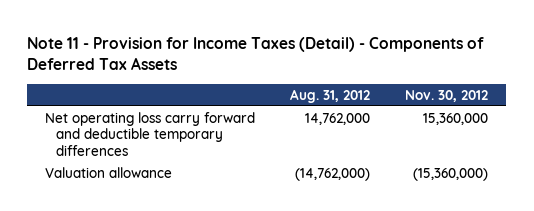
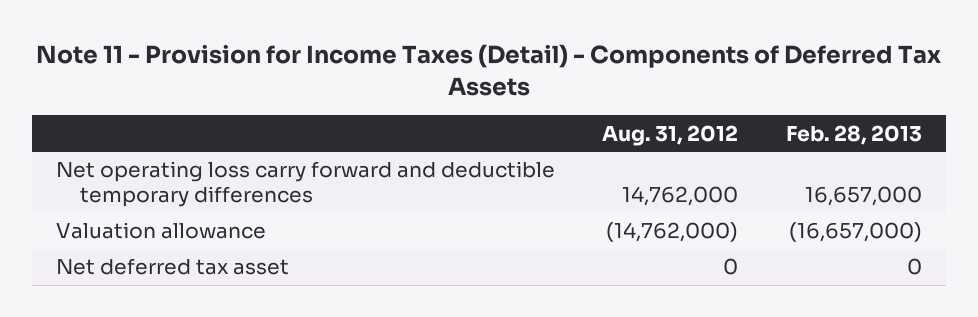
[405,89,489,102] Nov. 30, 2012 -> none
none -> [785,124,922,145] Feb. 28, 2013
none -> [55,258,289,276] Net deferred tax asset

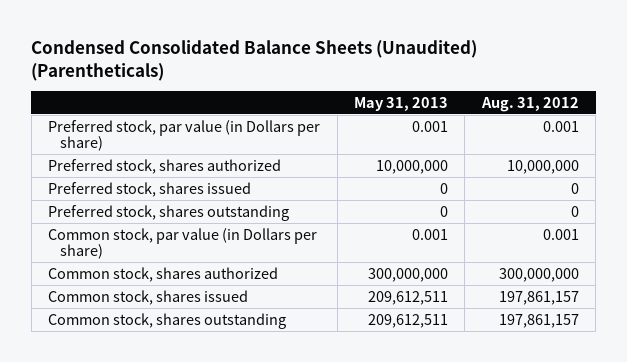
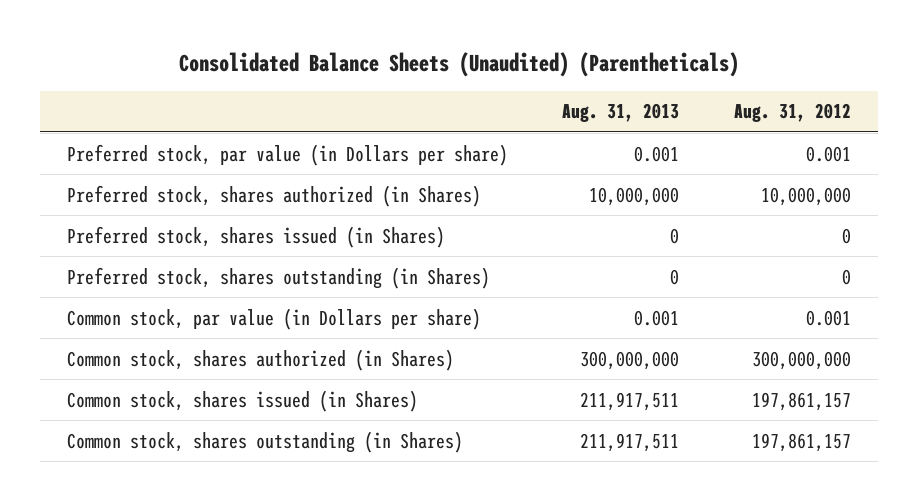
[31,39,478,81] Condensed Consolidated Balance Sheets (Unaudited) (Parentheticals) -> [178,51,739,77] Consolidated Balance Sheets (Unaudited) (Parentheticals)
[353,96,448,111] May 31, 2013 -> none
none -> [562,103,680,123] Aug. 31, 2013
[48,158,282,174] Preferred stock, shares authorized -> [67,184,482,207] Preferred stock, shares authorized (in Shares)
[48,181,252,197] Preferred stock, shares issued -> [67,225,446,248] Preferred stock, shares issued (in Shares)
[48,204,290,221] Preferred stock, shares outstanding -> [67,266,491,289] Preferred stock, shares outstanding (in Shares)
[48,266,279,282] Common stock, shares authorized -> [67,348,455,371] Common stock, shares authorized (in Shares)
[48,289,249,305] Common stock, shares issued -> [67,389,419,412] Common stock, shares issued (in Shares)
[48,312,287,329] Common stock, shares outstanding -> [67,430,464,453] Common stock, shares outstanding (in Shares)

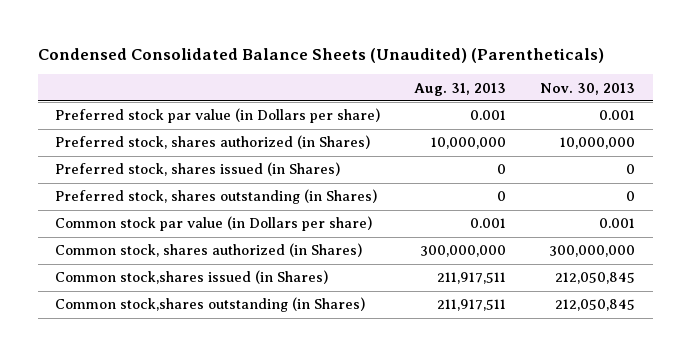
[178,51,739,77] Consolidated Balance Sheets (Unaudited) (Parentheticals) -> [37,48,604,64] Condensed Consolidated Balance Sheets (Unaudited) (Parentheticals)
[733,103,851,123] Aug. 31, 2012 -> none
none -> [540,82,636,95] Nov. 30, 2013
[67,143,509,166] Preferred stock, par value (in Dollars per share) -> [55,108,381,124] Preferred stock par value (in Dollars per share)
[67,307,482,330] Common stock, par value (in Dollars per share) -> [55,216,373,232] Common stock par value (in Dollars per share)
[67,389,419,412] Common stock, shares issued (in Shares) -> [55,270,329,285] Common stock,shares issued (in Shares)
[67,430,464,453] Common stock, shares outstanding (in Shares) -> [55,297,366,313] Common stock,shares outstanding (in Shares)

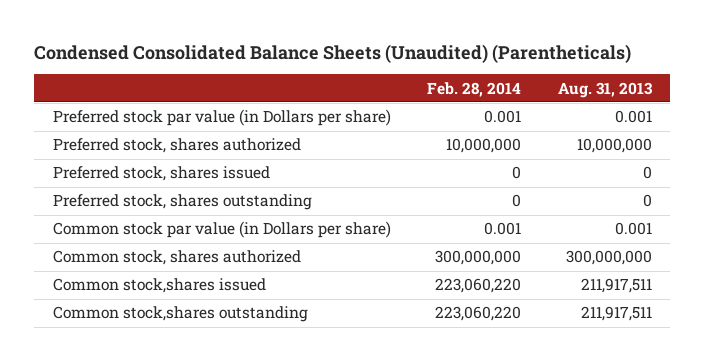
[540,82,636,95] Nov. 30, 2013 -> none
none -> [427,81,522,97] Feb. 28, 2014
[55,135,371,150] Preferred stock, shares authorized (in Shares) -> [52,138,301,154] Preferred stock, shares authorized
[55,162,341,177] Preferred stock, shares issued (in Shares) -> [52,166,270,182] Preferred stock, shares issued
[55,189,378,205] Preferred stock, shares outstanding (in Shares) -> [52,194,312,211] Preferred stock, shares outstanding
[55,243,363,258] Common stock, shares authorized (in Shares) -> [52,250,301,266] Common stock, shares authorized
[55,270,329,285] Common stock,shares issued (in Shares) -> [52,278,266,294] Common stock,shares issued
[55,297,366,313] Common stock,shares outstanding (in Shares) -> [52,306,308,323] Common stock,shares outstanding

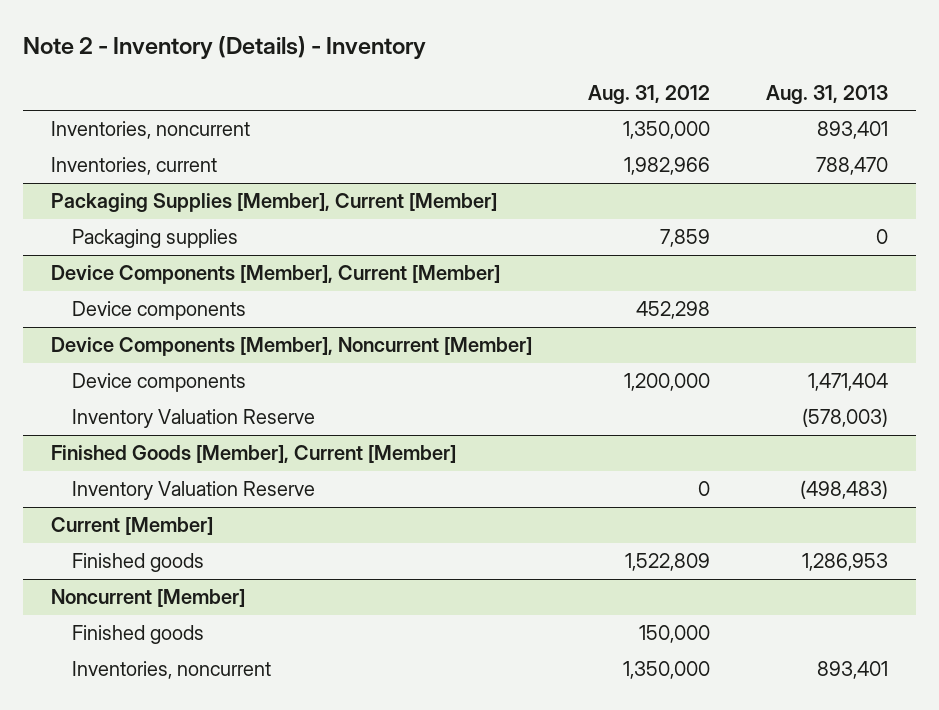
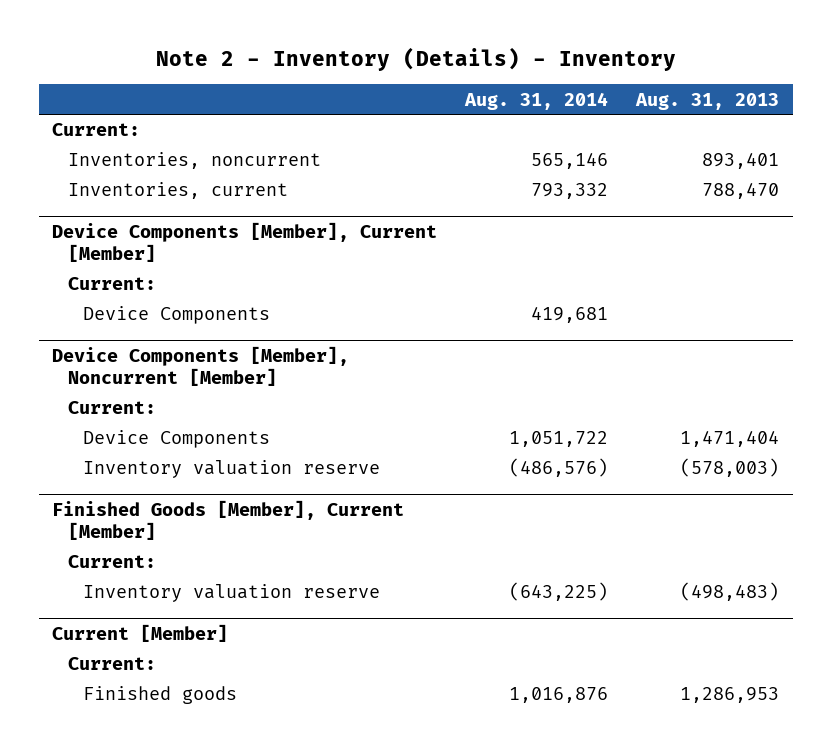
[588,84,711,104] Aug. 31, 2012 -> none
none -> [464,91,609,110] Aug. 31, 2014
none -> [52,123,141,137] Current:
[51,193,498,213] Packaging Supplies [Member], Current [Member] -> none
[72,229,239,249] Packaging supplies -> none
none -> [67,277,156,291] Current:
[72,301,247,321] Device components -> [82,306,270,325] Device Components
none -> [67,401,156,415] Current:
[72,373,247,393] Device components -> [82,430,270,449] Device Components
[72,409,316,429] Inventory Valuation Reserve -> [82,460,380,479] Inventory valuation reserve
none -> [67,555,156,569] Current:
[72,481,316,501] Inventory Valuation Reserve -> [82,584,380,603] Inventory valuation reserve
none -> [67,657,156,671] Current:
[51,589,246,608] Noncurrent [Member] -> none
[72,625,205,645] Finished goods -> none
[72,661,272,680] Inventories, noncurrent -> none

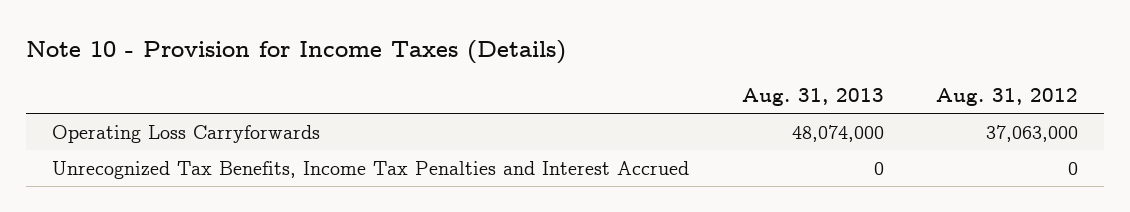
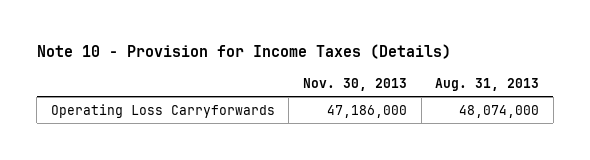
[936,88,1079,107] Aug. 31, 2012 -> none
none -> [303,78,408,92] Nov. 30, 2013
[52,160,690,179] Unrecognized Tax Benefits, Income Tax Penalties and Interest Accrued -> none

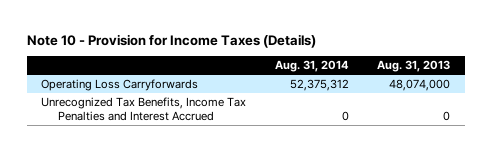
[303,78,408,92] Nov. 30, 2013 -> none
none -> [274,60,349,73] Aug. 31, 2014
none -> [41,97,247,121] Unrecognized Tax Benefits, Income Tax Penalties and Interest Accrued

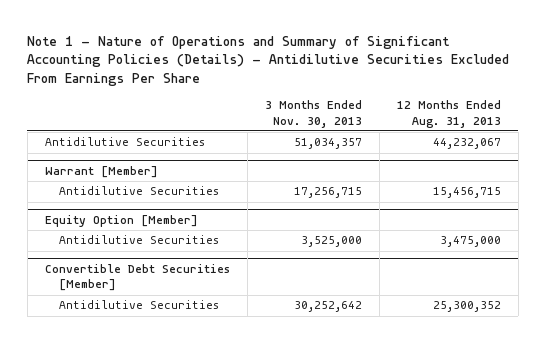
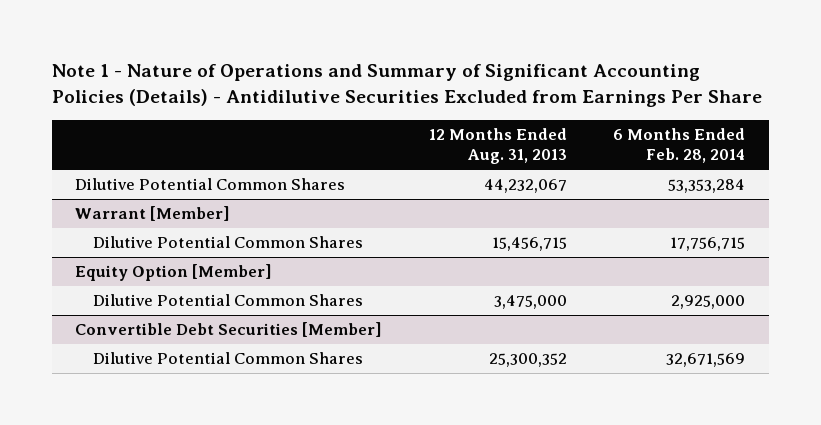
[27,35,510,87] Note 1 - Nature of Operations and Summary of Significant Accounting Policies (Details) - Antidilutive Securities Excluded From Earnings Per Share -> [51,64,762,108] Note 1 - Nature of Operations and Summary of Significant Accounting Policies (Details) - Antidilutive Securities Excluded from Earnings Per Share
[264,100,362,128] 3 Months Ended Nov. 30, 2013 -> none
none -> [613,127,746,164] 6 Months Ended Feb. 28, 2014
[44,137,205,147] Antidilutive Securities -> [75,178,346,191] Dilutive Potential Common Shares
[58,186,219,196] Antidilutive Securities -> [93,236,364,249] Dilutive Potential Common Shares
[58,235,219,245] Antidilutive Securities -> [93,294,364,307] Dilutive Potential Common Shares
[58,300,219,310] Antidilutive Securities -> [93,352,364,365] Dilutive Potential Common Shares

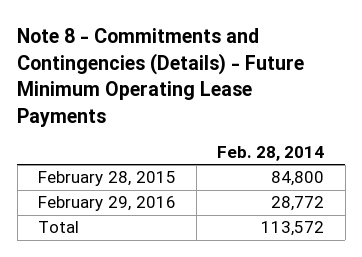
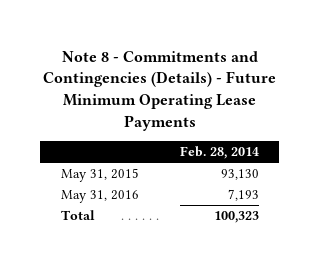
[37,171,176,187] February 28, 2015 -> [60,168,139,183] May 31, 2015
[271,171,325,187] 84,800 -> [220,169,259,181] 93,130
[37,196,176,212] February 29, 2016 -> [60,190,139,204] May 31, 2016
[271,196,325,212] 28,772 -> [227,189,259,202] 7,193
[261,221,325,237] 113,572 -> [213,211,259,224] 100,323

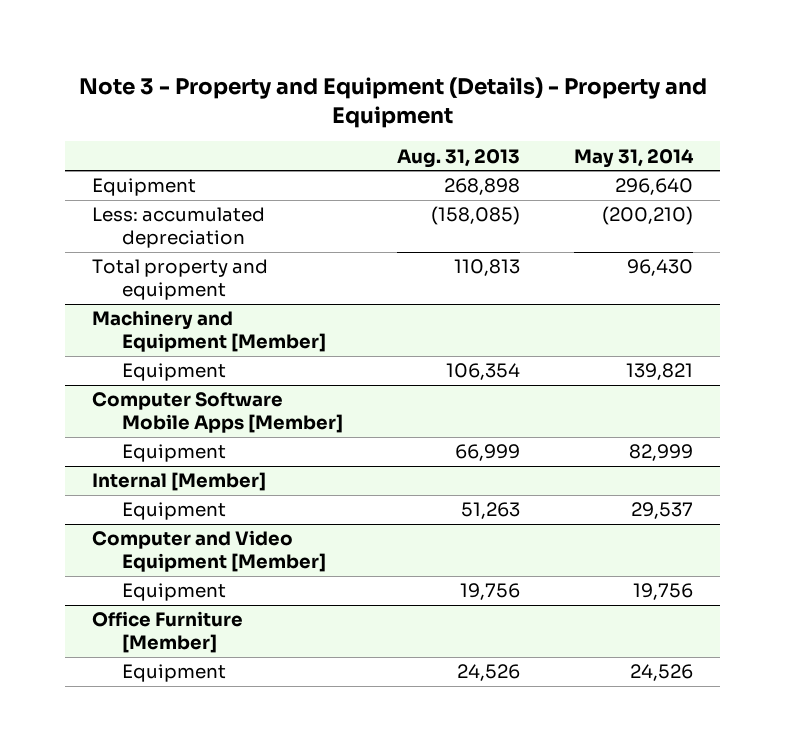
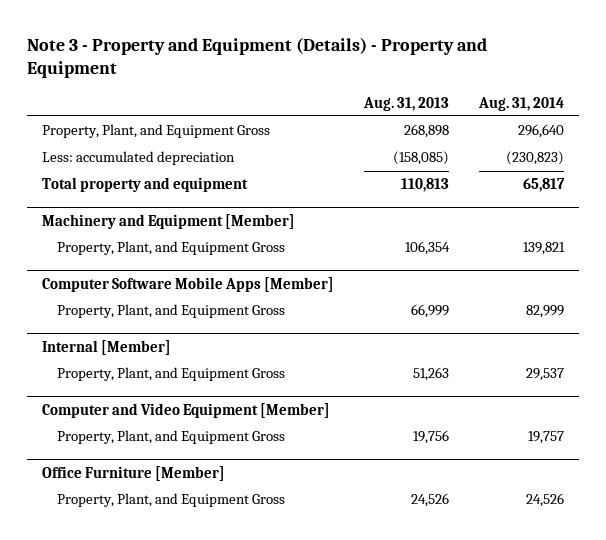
[574,148,695,168] May 31, 2014 -> none
none -> [477,96,564,111] Aug. 31, 2014
[92,178,197,197] Equipment -> [41,124,270,139] Property, Plant, and Equipment Gross
[121,363,226,382] Equipment -> [56,241,285,256] Property, Plant, and Equipment Gross
[121,444,226,463] Equipment -> [56,304,285,319] Property, Plant, and Equipment Gross
[121,502,226,521] Equipment -> [56,367,285,382] Property, Plant, and Equipment Gross
[121,583,226,602] Equipment -> [56,430,285,445] Property, Plant, and Equipment Gross
[121,664,226,683] Equipment -> [56,493,285,508] Property, Plant, and Equipment Gross

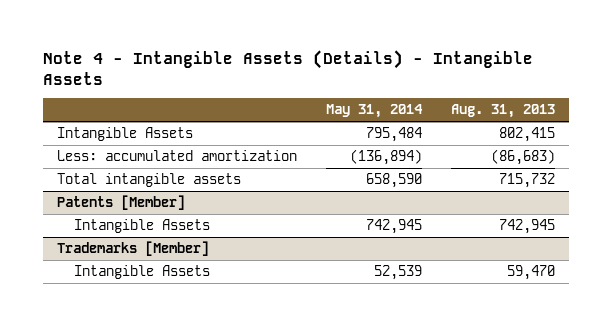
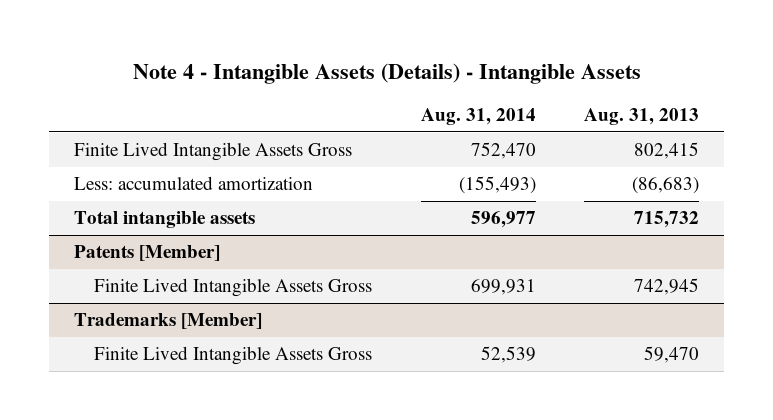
[325,104,423,119] May 31, 2014 -> none
none -> [420,108,536,126] Aug. 31, 2014
[56,127,193,142] Intangible Assets -> [73,142,352,162] Finite Lived Intangible Assets Gross
[73,219,210,234] Intangible Assets -> [93,278,372,298] Finite Lived Intangible Assets Gross
[73,265,210,280] Intangible Assets -> [93,346,372,366] Finite Lived Intangible Assets Gross

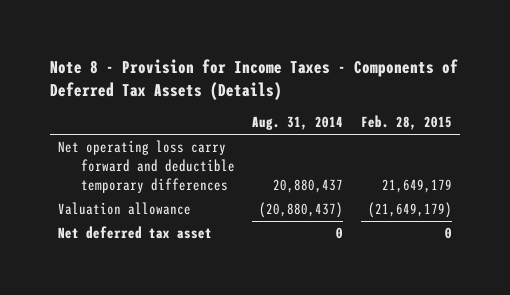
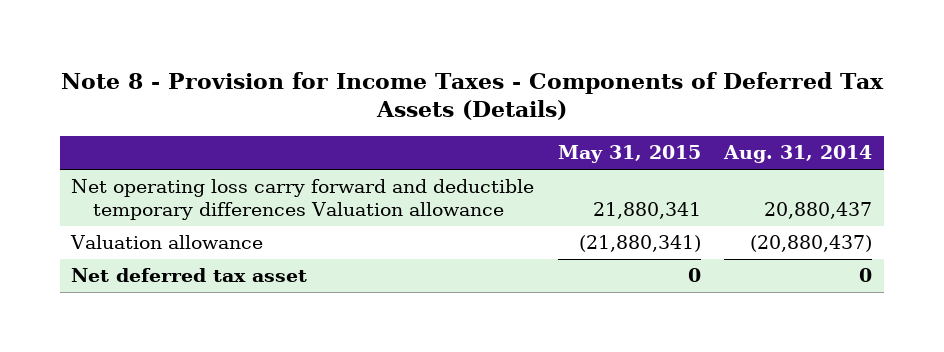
[360,115,452,131] Feb. 28, 2015 -> none
none -> [557,145,701,164] May 31, 2015
[58,140,235,193] Net operating loss carry forward and deductible temporary differences -> [71,179,535,220] Net operating loss carry forward and deductible temporary differences Valuation allowance

